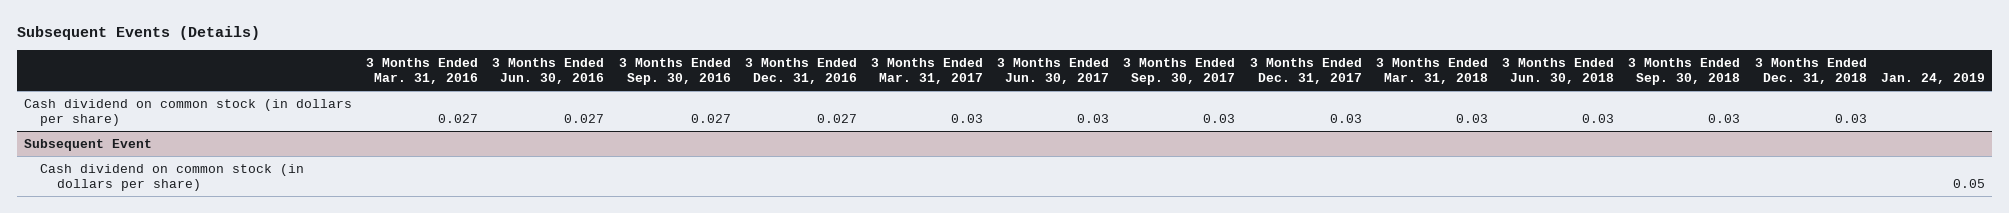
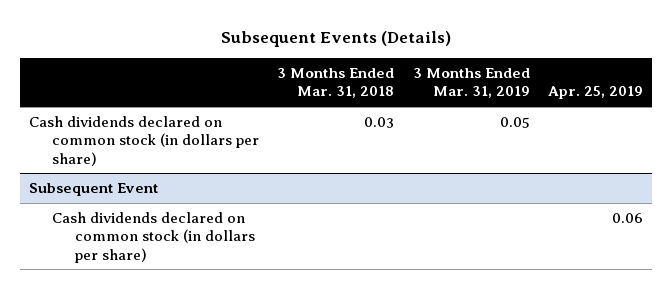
[366,57,479,84] 3 Months Ended Mar. 31, 2016 -> none
[492,57,605,84] 3 Months Ended Jun. 30, 2016 -> none
[618,57,731,85] 3 Months Ended Sep. 30, 2016 -> none
[744,57,857,84] 3 Months Ended Dec. 31, 2016 -> none
[871,57,984,84] 3 Months Ended Mar. 31, 2017 -> none
[997,57,1110,84] 3 Months Ended Jun. 30, 2017 -> none
[1123,57,1236,85] 3 Months Ended Sep. 30, 2017 -> none
[1249,57,1362,84] 3 Months Ended Dec. 31, 2017 -> none
[1502,57,1615,84] 3 Months Ended Jun. 30, 2018 -> none
[1628,57,1741,85] 3 Months Ended Sep. 30, 2018 -> none
[1754,57,1867,84] 3 Months Ended Dec. 31, 2018 -> none
[1880,72,1985,84] Jan. 24, 2019 -> none
none -> [412,68,530,99] 3 Months Ended Mar. 31, 2019
none -> [547,86,643,100] Apr. 25, 2019
[23,98,352,126] Cash dividend on common stock (in dollars per share) -> [29,116,260,166] Cash dividends declared on common stock (in dollars per share)
[40,163,305,191] Cash dividend on common stock (in dollars per share) -> [52,212,256,263] Cash dividends declared on common stock (in dollars per share)

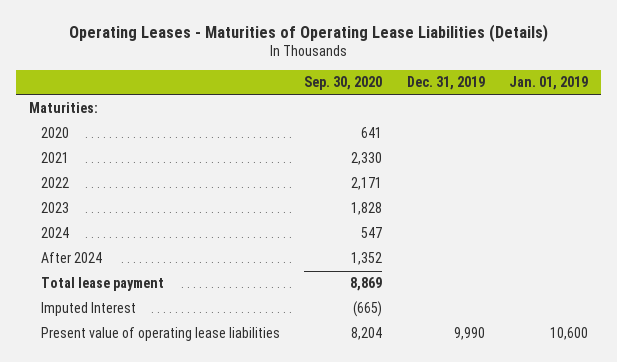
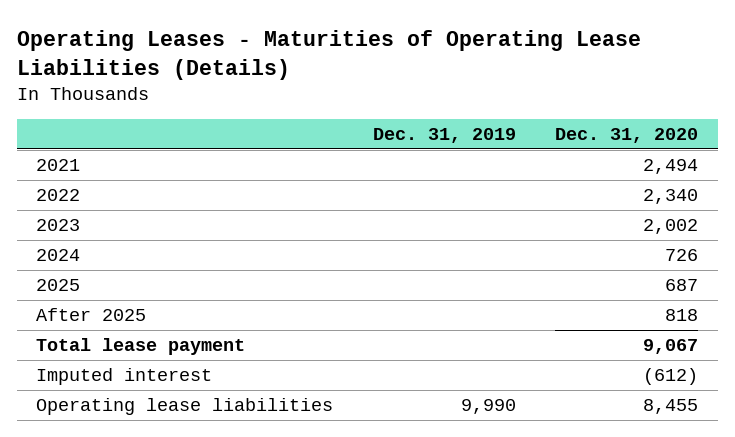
[304,76,383,91] Sep. 30, 2020 -> none
[509,76,589,91] Jan. 01, 2019 -> none
none -> [555,127,699,143] Dec. 31, 2020
[28,102,98,114] Maturities: -> none
[40,127,69,139] 2020 -> none
[40,252,102,264] After 2024 -> none
none -> [36,279,81,292] 2025
none -> [36,308,147,322] After 2025
[40,302,136,317] Imputed Interest -> [36,368,213,386] Imputed interest
[40,327,280,342] Present value of operating lease liabilities -> [36,398,334,416] Operating lease liabilities

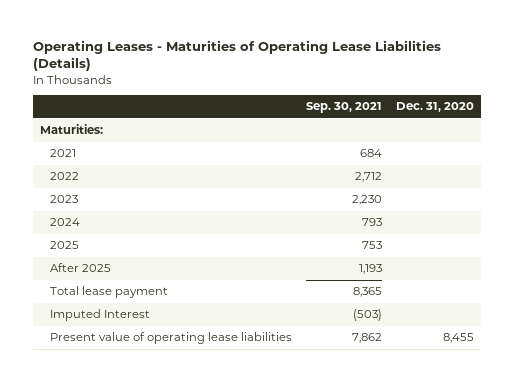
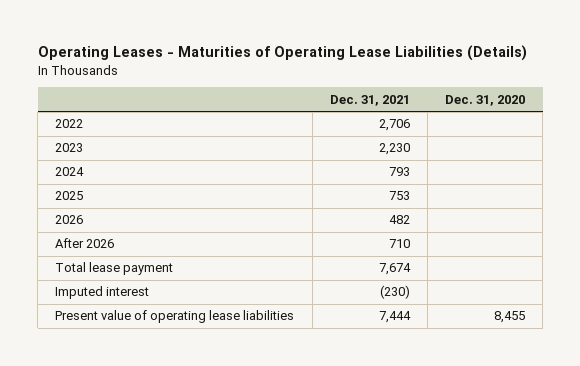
[306,102,383,114] Sep. 30, 2021 -> none
none -> [329,94,410,106] Dec. 31, 2021
[39,124,103,135] Maturities: -> none
[49,149,76,158] 2021 -> none
[49,263,111,273] After 2025 -> none
none -> [55,215,84,225] 2026
none -> [55,238,115,249] After 2026
[49,309,150,322] Imputed Interest -> [55,286,150,300] Imputed interest

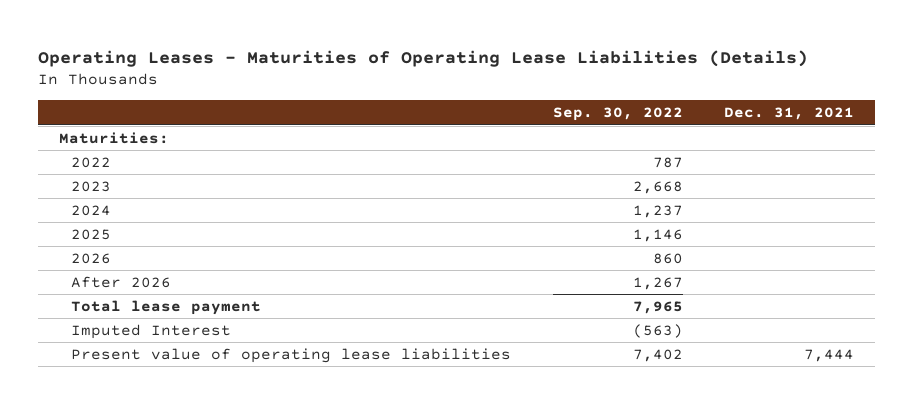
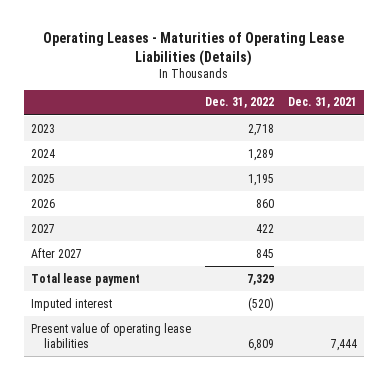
[552,107,683,122] Sep. 30, 2022 -> none
none -> [204,97,274,109] Dec. 31, 2022
[58,131,169,144] Maturities: -> none
[71,156,112,168] 2022 -> none
[71,275,172,288] After 2026 -> none
none -> [31,223,56,233] 2027
none -> [31,247,83,258] After 2027
[71,323,232,339] Imputed Interest -> [31,297,113,311] Imputed interest

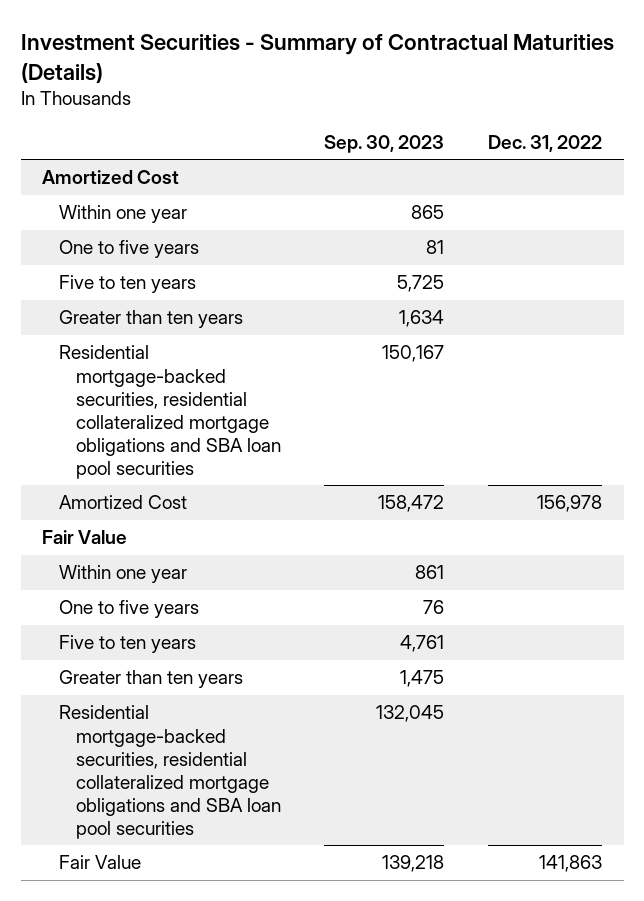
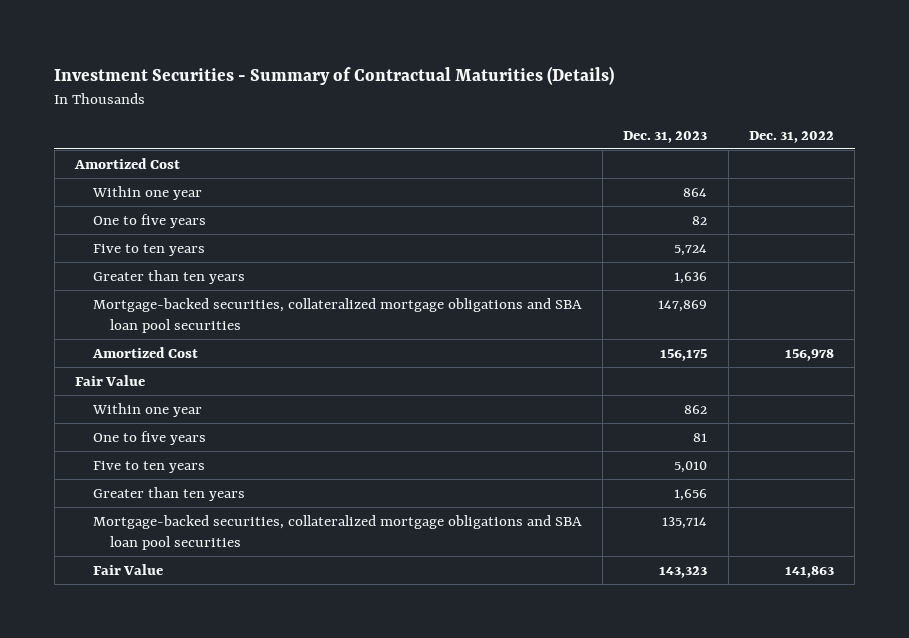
[324,134,445,153] Sep. 30, 2023 -> none
none -> [623,130,708,143] Dec. 31, 2023
[59,345,281,479] Residential mortgage-backed securities, residential collateralized mortgage obligations and SBA loan pool securities -> [92,297,582,334] Mortgage-backed securities, collateralized mortgage obligations and SBA loan pool securities
[59,705,281,839] Residential mortgage-backed securities, residential collateralized mortgage obligations and SBA loan pool securities -> [92,514,582,551] Mortgage-backed securities, collateralized mortgage obligations and SBA loan pool securities

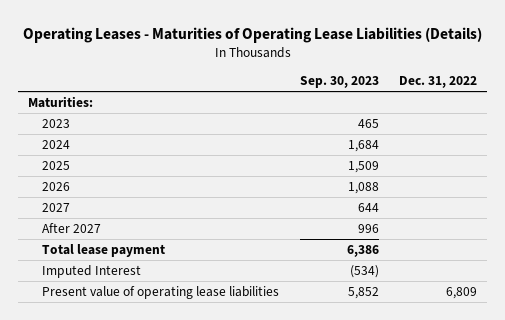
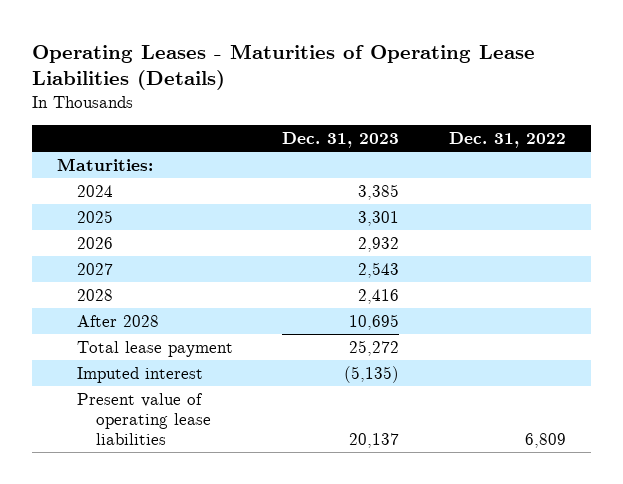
[299,76,379,89] Sep. 30, 2023 -> none
none -> [282,132,400,149] Dec. 31, 2023
[41,118,70,128] 2023 -> none
[41,222,101,233] After 2027 -> none
none -> [76,288,113,301] 2028
none -> [76,314,159,327] After 2028
[41,264,141,278] Imputed Interest -> [76,366,203,383] Imputed interest

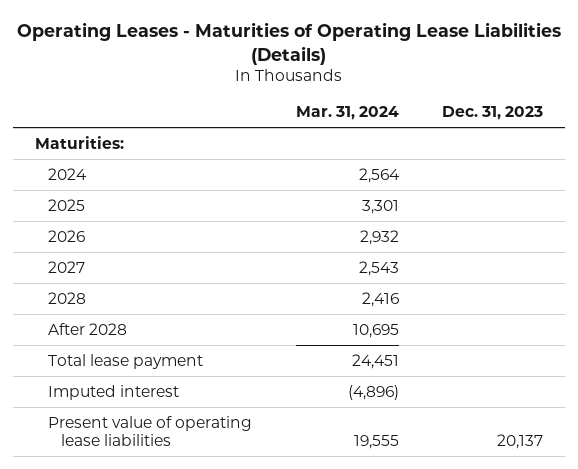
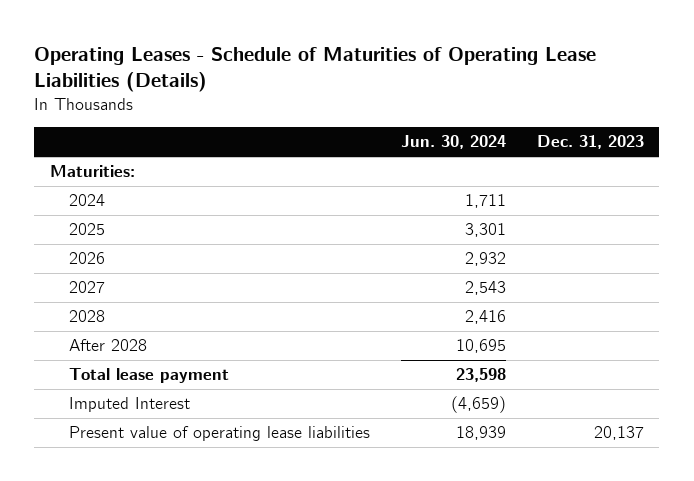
[17,22,562,65] Operating Leases - Maturities of Operating Lease Liabilities (Details) -> [34,46,597,93] Operating Leases - Schedule of Maturities of Operating Lease Liabilities (Details)
[295,106,399,121] Mar. 31, 2024 -> none
none -> [400,135,506,150] Jun. 30, 2024
[48,384,180,400] Imputed interest -> [69,397,191,413] Imputed Interest

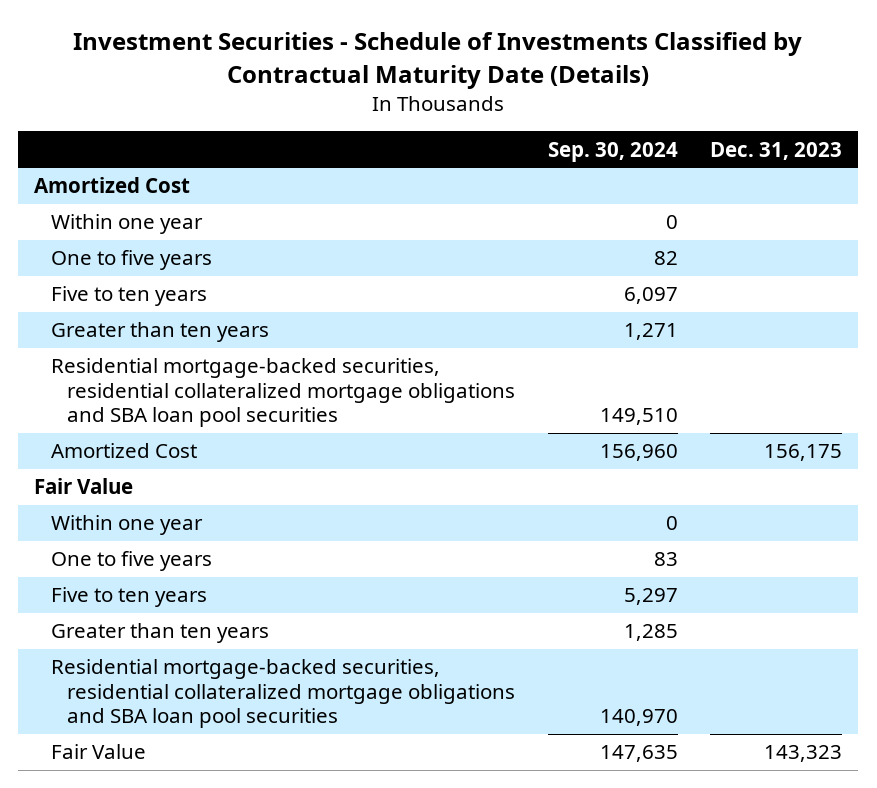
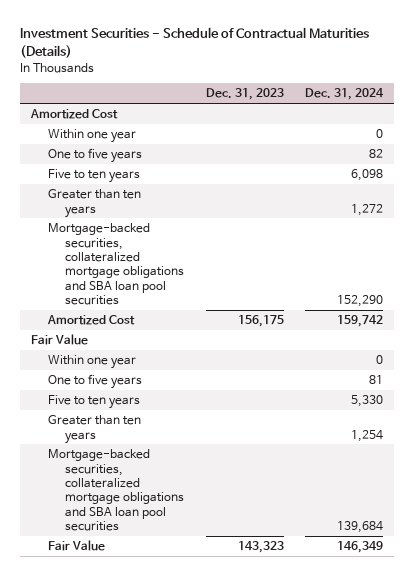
[73,32,803,89] Investment Securities - Schedule of Investments Classified by Contractual Maturity Date (Details) -> [20,27,370,59] Investment Securities - Schedule of Contractual Maturities (Details)
[547,141,678,162] Sep. 30, 2024 -> none
none -> [304,88,384,101] Dec. 31, 2024
[50,358,516,428] Residential mortgage-backed securities, residential collateralized mortgage obligations and SBA loan pool securities -> [48,223,185,305] Mortgage-backed securities, collateralized mortgage obligations and SBA loan pool securities
[50,659,516,729] Residential mortgage-backed securities, residential collateralized mortgage obligations and SBA loan pool securities -> [48,449,185,531] Mortgage-backed securities, collateralized mortgage obligations and SBA loan pool securities

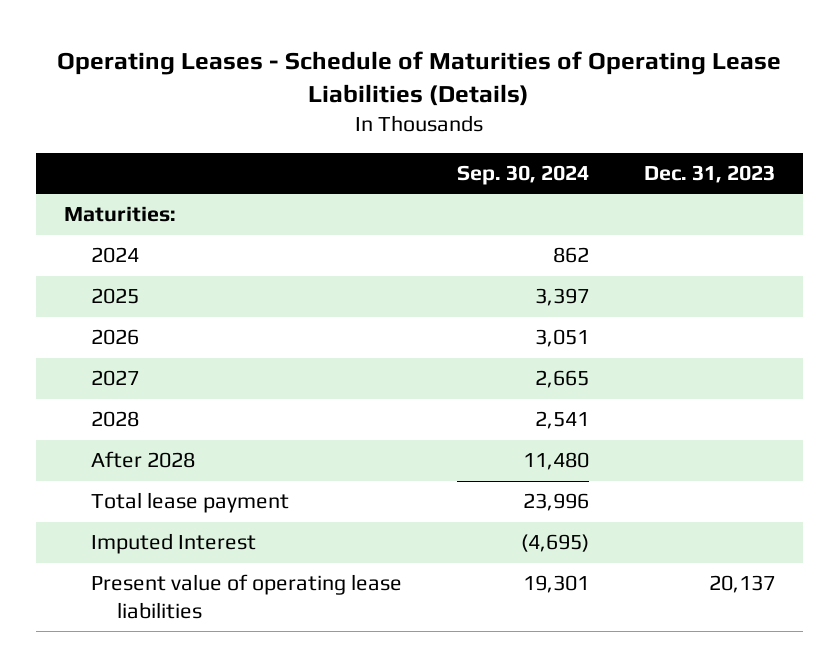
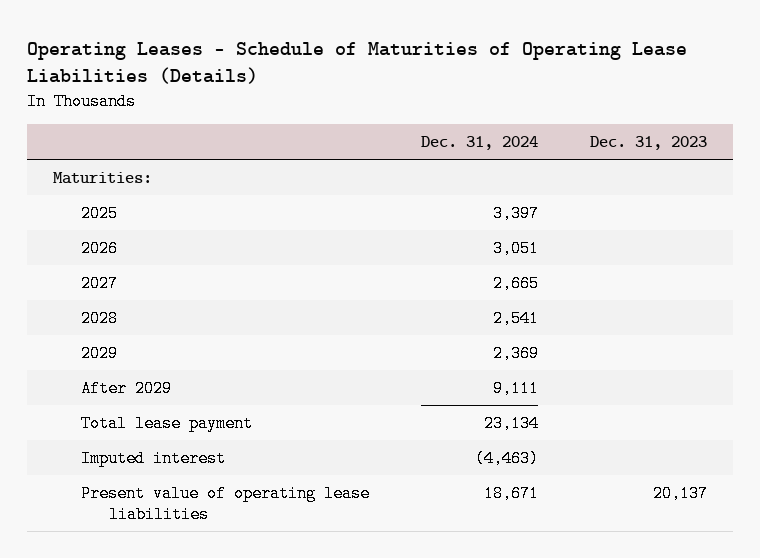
[456,164,589,185] Sep. 30, 2024 -> none
none -> [420,135,538,150] Dec. 31, 2024
[90,247,139,264] 2024 -> none
[90,451,195,469] After 2028 -> none
none -> [80,344,118,362] 2029
none -> [80,379,172,397] After 2029
[90,533,256,555] Imputed Interest -> [80,449,226,467] Imputed interest

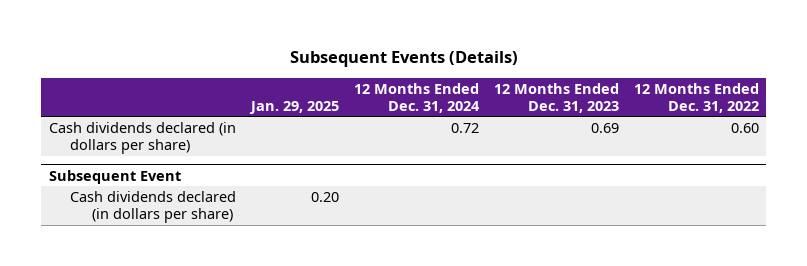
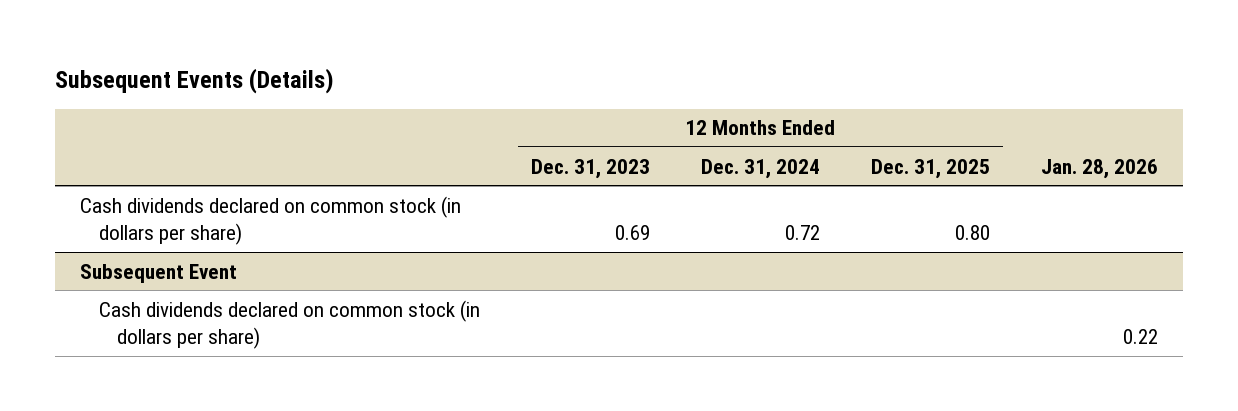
[249,100,340,114] Jan. 29, 2025 -> none
[633,82,759,113] 12 Months Ended Dec. 31, 2022 -> none
none -> [870,158,990,179] Dec. 31, 2025
none -> [1040,158,1158,179] Jan. 28, 2026
[48,121,236,155] Cash dividends declared (in dollars per share) -> [80,195,462,245] Cash dividends declared on common stock (in dollars per share)
[70,190,237,224] Cash dividends declared (in dollars per share) -> [98,299,480,349] Cash dividends declared on common stock (in dollars per share)

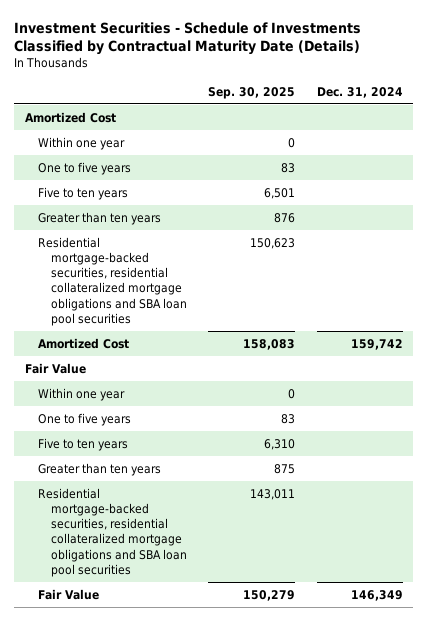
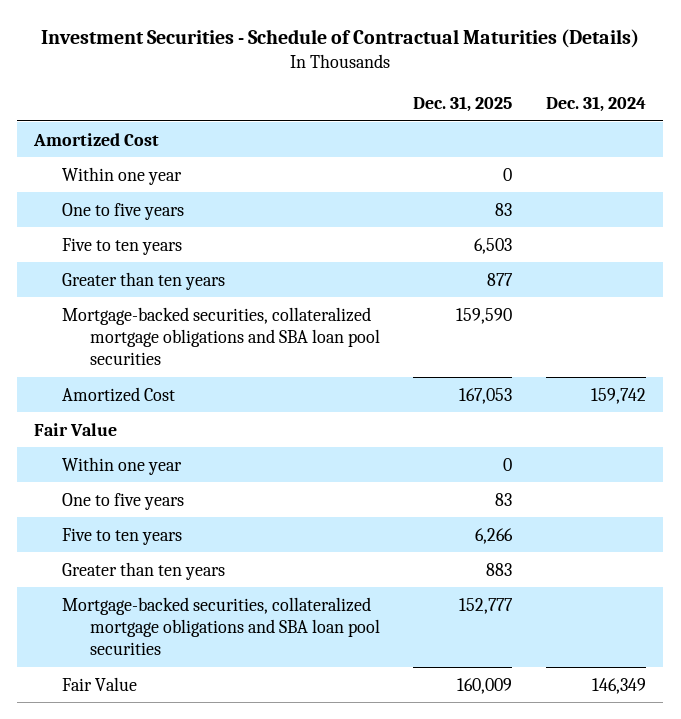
[14,21,362,56] Investment Securities - Schedule of Investments Classified by Contractual Maturity Date (Details) -> [41,29,640,49] Investment Securities - Schedule of Contractual Maturities (Details)
[208,86,296,99] Sep. 30, 2025 -> none
none -> [413,96,513,113] Dec. 31, 2025
[38,236,188,326] Residential mortgage-backed securities, residential collateralized mortgage obligations and SBA loan pool securities -> [61,306,380,365] Mortgage-backed securities, collateralized mortgage obligations and SBA loan pool securities
[38,487,188,577] Residential mortgage-backed securities, residential collateralized mortgage obligations and SBA loan pool securities -> [61,596,380,655] Mortgage-backed securities, collateralized mortgage obligations and SBA loan pool securities

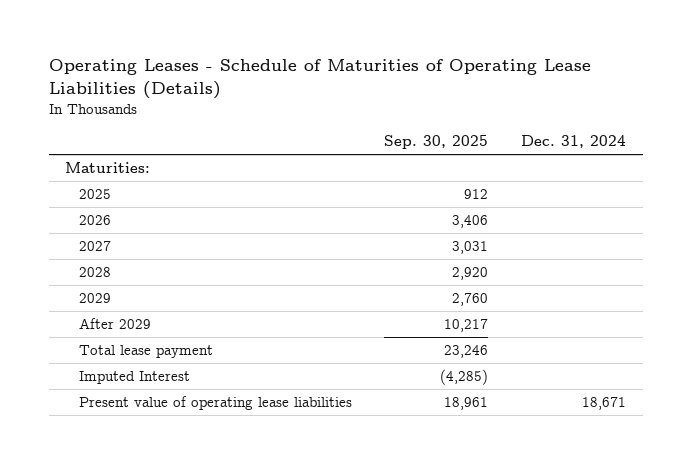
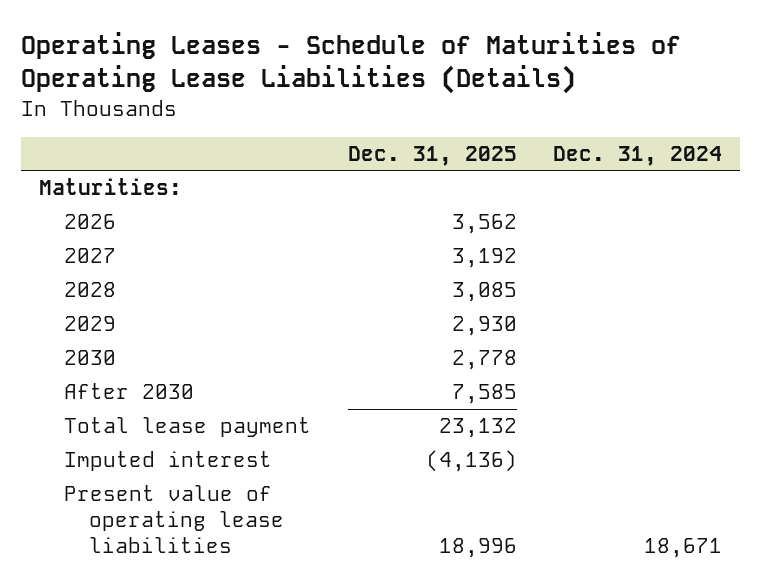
[384,135,489,150] Sep. 30, 2025 -> none
none -> [347,146,517,167] Dec. 31, 2025
[78,188,111,199] 2025 -> none
[78,317,151,329] After 2029 -> none
none -> [64,350,117,366] 2030
none -> [64,383,195,400] After 2030
[78,370,190,384] Imputed Interest -> [64,451,273,472] Imputed interest

